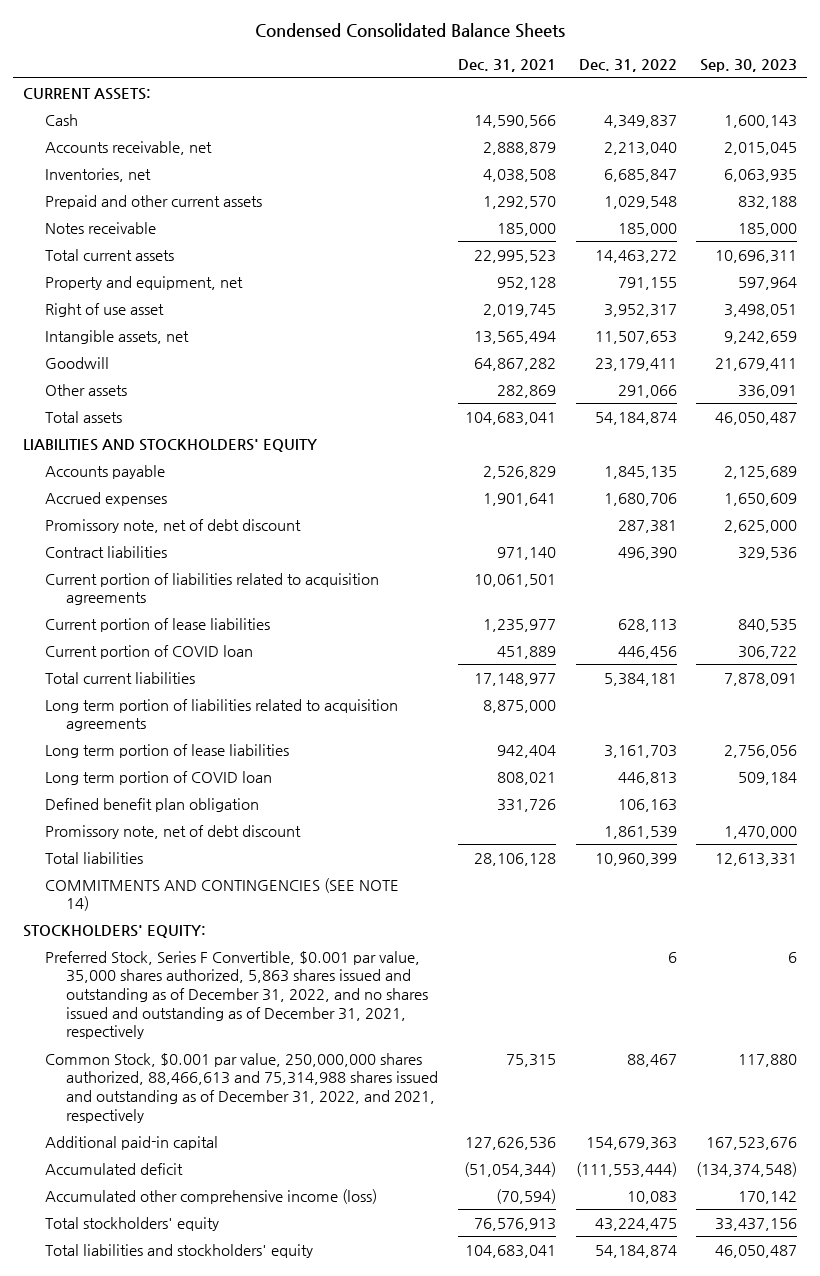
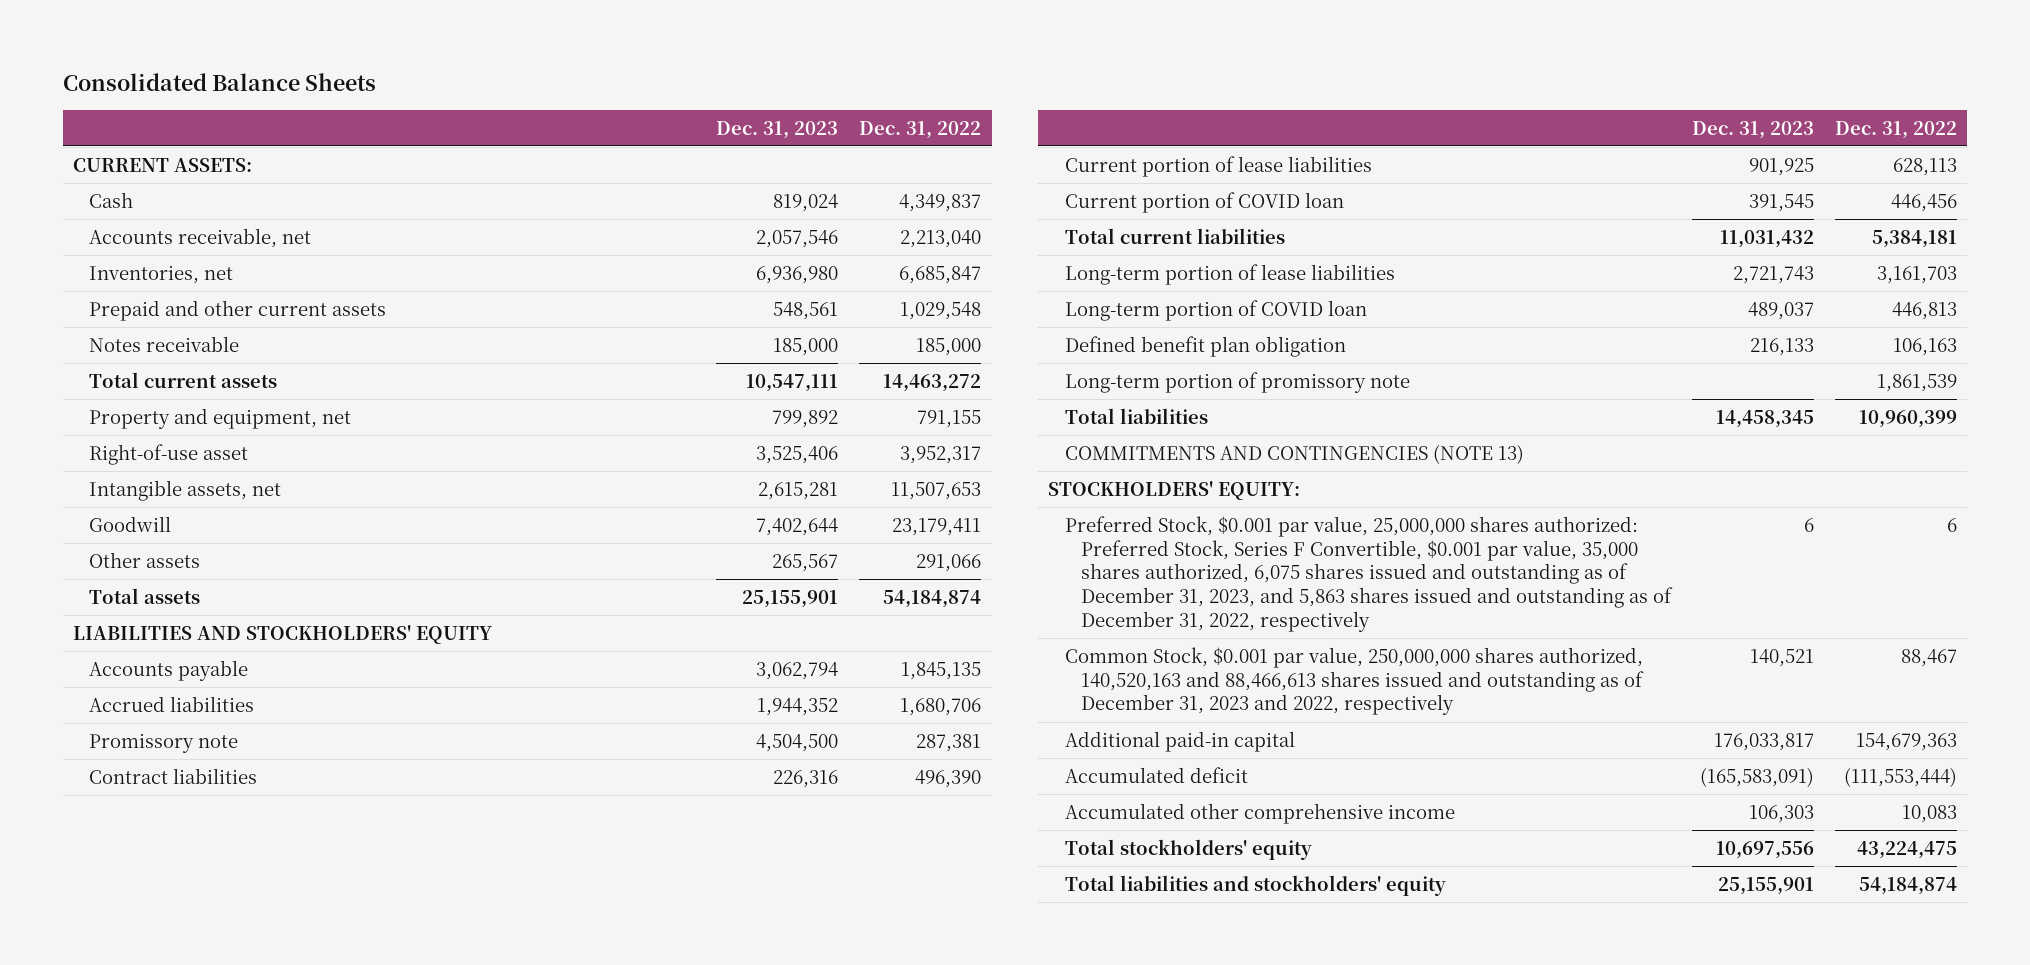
[255,23,566,39] Condensed Consolidated Balance Sheets -> [62,73,376,92] Consolidated Balance Sheets
[458,59,557,73] Dec. 31, 2021 -> none
[700,59,798,73] Sep. 30, 2023 -> none
none -> [716,120,839,139] Dec. 31, 2023
[44,302,164,317] Right of use asset -> [89,443,249,465] Right-of-use asset
[44,491,167,506] Accrued expenses -> [89,695,255,712] Accrued liabilities
[44,518,301,533] Promissory note, net of debt discount -> [89,732,239,753] Promissory note
[44,572,379,606] Current portion of liabilities related to acquisition agreements -> none
[44,698,398,732] Long term portion of liabilities related to acquisition agreements -> none
[44,743,289,758] Long term portion of lease liabilities -> [1064,263,1395,285] Long-term portion of lease liabilities
[44,770,272,785] Long term portion of COVID loan -> [1064,299,1367,321] Long-term portion of COVID loan
[44,824,301,839] Promissory note, net of debt discount -> [1064,371,1410,393] Long-term portion of promissory note
[44,877,399,912] COMMITMENTS AND CONTINGENCIES (SEE NOTE 14) -> [1064,443,1524,464] COMMITMENTS AND CONTINGENCIES (NOTE 13)
[44,950,429,1040] Preferred Stock, Series F Convertible, $0.001 par value, 35,000 shares authorized, 5,863 shares issued and outstanding as of December 31, 2022, and no shares issued and outstanding as of December 31, 2021, respectively -> [1064,515,1673,632] Preferred Stock, $0.001 par value, 25,000,000 shares authorized: Preferred Stock, Series F Convertible, $0.001 par value, 35,000 shares authorized, 6,075 shares issued and outstanding as of December 31, 2023, and 5,863 shares issued and outstanding as of December 31, 2022, respectively
[44,1052,439,1123] Common Stock, $0.001 par value, 250,000,000 shares authorized, 88,466,613 and 75,314,988 shares issued and outstanding as of December 31, 2022, and 2021, respectively -> [1064,646,1644,716] Common Stock, $0.001 par value, 250,000,000 shares authorized, 140,520,163 and 88,466,613 shares issued and outstanding as of December 31, 2023 and 2022, respectively
[44,1188,377,1204] Accumulated other comprehensive income (loss) -> [1064,802,1455,824] Accumulated other comprehensive income

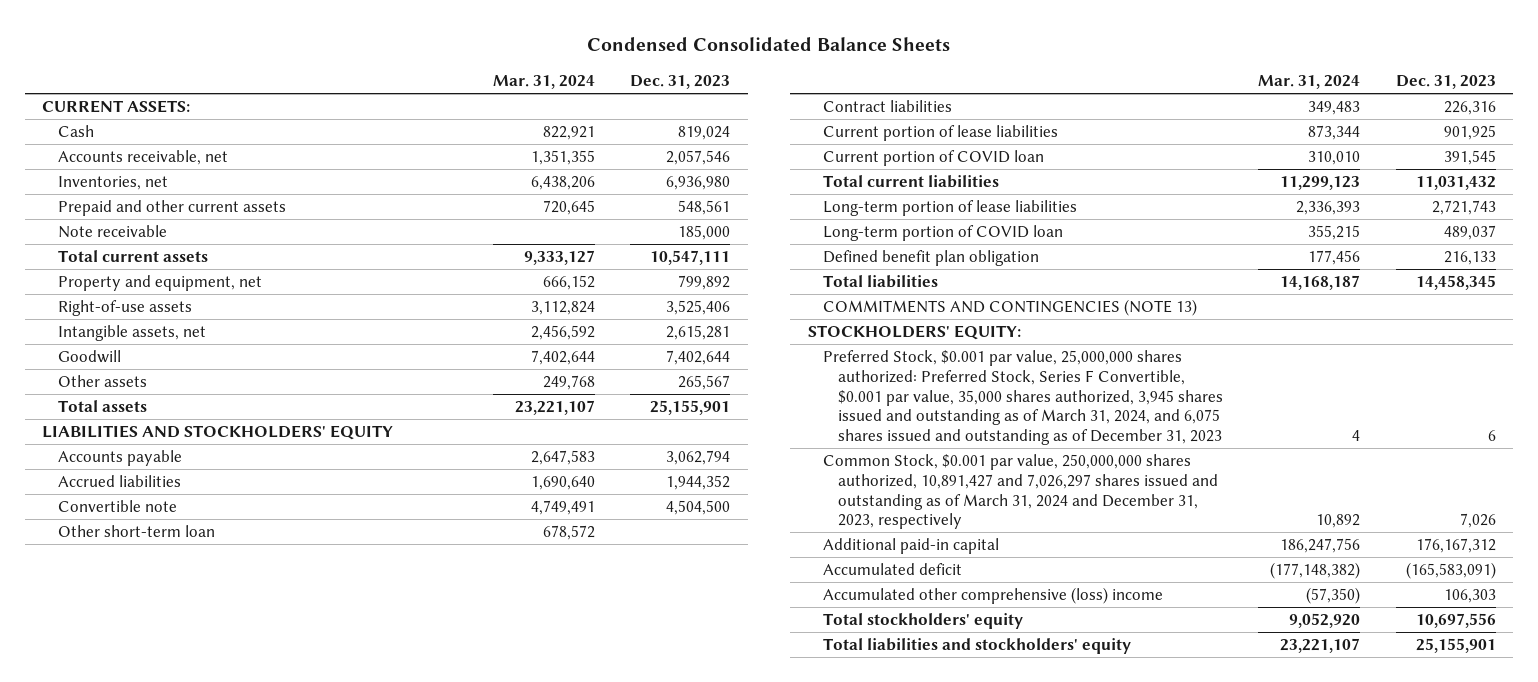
[62,73,376,92] Consolidated Balance Sheets -> [586,37,950,52] Condensed Consolidated Balance Sheets
[859,120,982,139] Dec. 31, 2022 -> none
none -> [493,75,596,90] Mar. 31, 2024
[89,335,240,352] Notes receivable -> [57,225,167,239] Note receivable
[89,443,249,465] Right-of-use asset -> [57,300,192,317] Right-of-use assets
[89,732,239,753] Promissory note -> [57,500,177,513] Convertible note
none -> [57,525,215,538] Other short-term loan
[1064,371,1410,393] Long-term portion of promissory note -> none
[1064,515,1673,632] Preferred Stock, $0.001 par value, 25,000,000 shares authorized: Preferred Stock, Series F Convertible, $0.001 par value, 35,000 shares authorized, 6,075 shares issued and outstanding as of December 31, 2023, and 5,863 shares issued and outstanding as of December 31, 2022, respectively -> [823,350,1224,446] Preferred Stock, $0.001 par value, 25,000,000 shares authorized: Preferred Stock, Series F Convertible, $0.001 par value, 35,000 shares authorized, 3,945 shares issued and outstanding as of March 31, 2024, and 6,075 shares issued and outstanding as of December 31, 2023
[1064,646,1644,716] Common Stock, $0.001 par value, 250,000,000 shares authorized, 140,520,163 and 88,466,613 shares issued and outstanding as of December 31, 2023 and 2022, respectively -> [823,454,1219,530] Common Stock, $0.001 par value, 250,000,000 shares authorized, 10,891,427 and 7,026,297 shares issued and outstanding as of March 31, 2024 and December 31, 2023, respectively
[1749,648,1814,667] 140,521 -> [1459,513,1496,529] 7,026
[1713,732,1814,751] 176,033,817 -> [1415,538,1496,554] 176,167,312
[1064,802,1455,824] Accumulated other comprehensive income -> [823,587,1164,605] Accumulated other comprehensive (loss) income

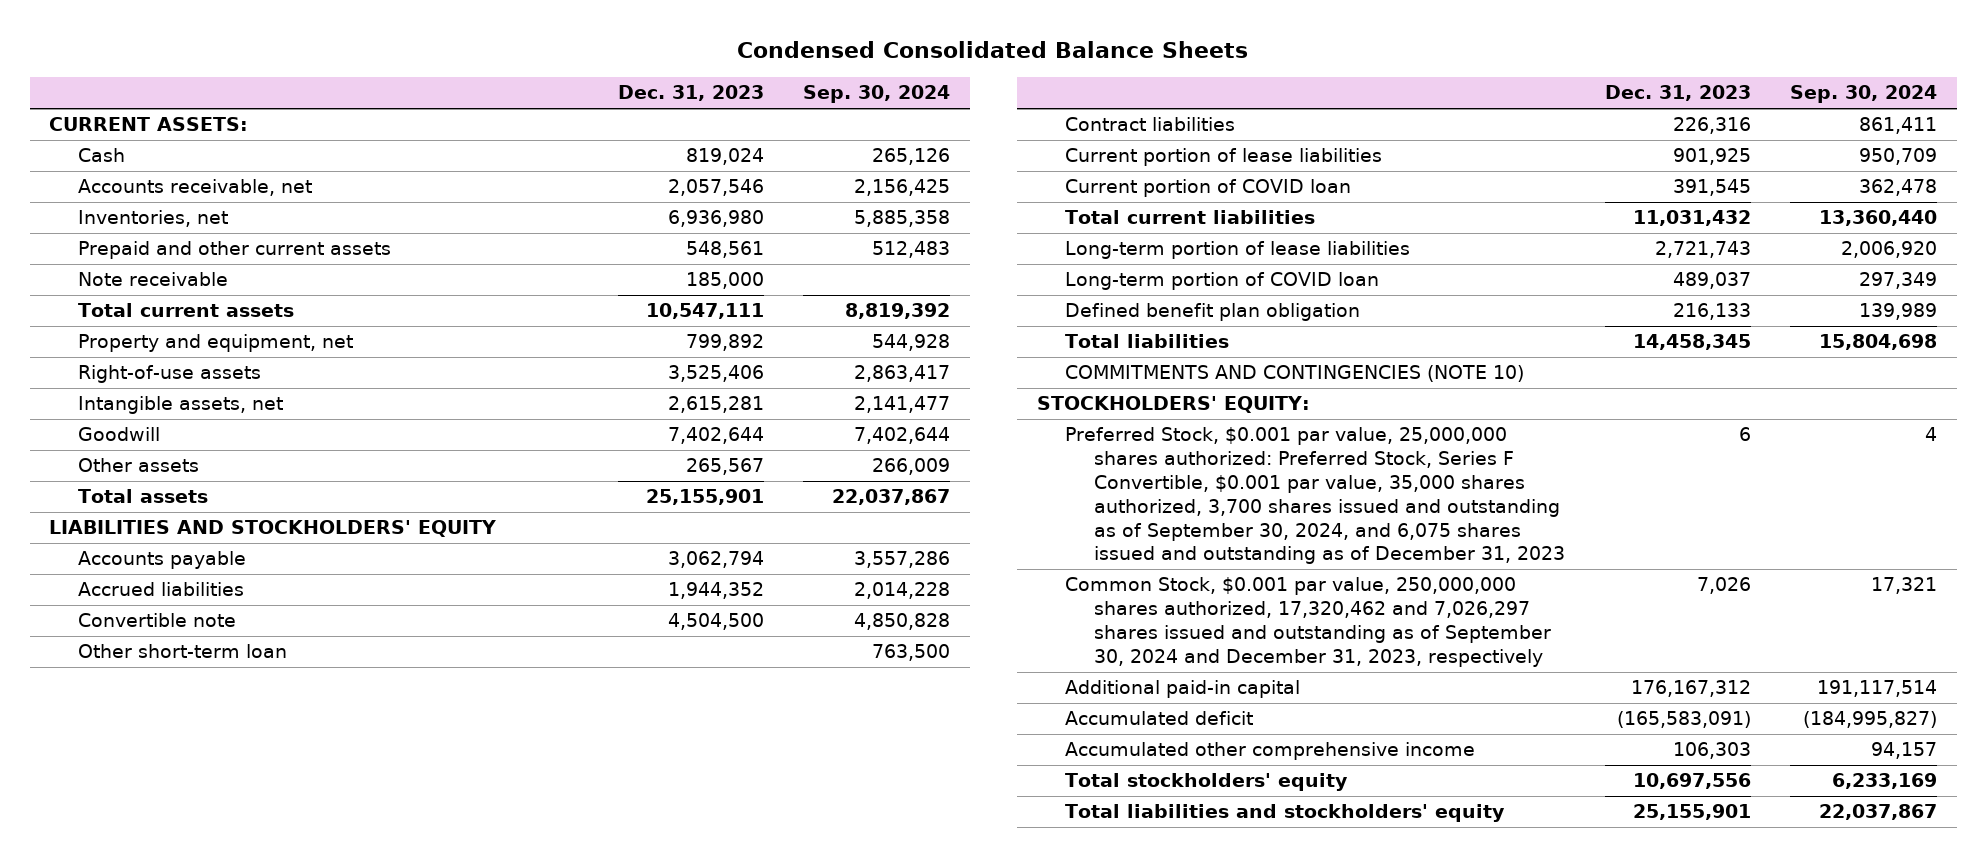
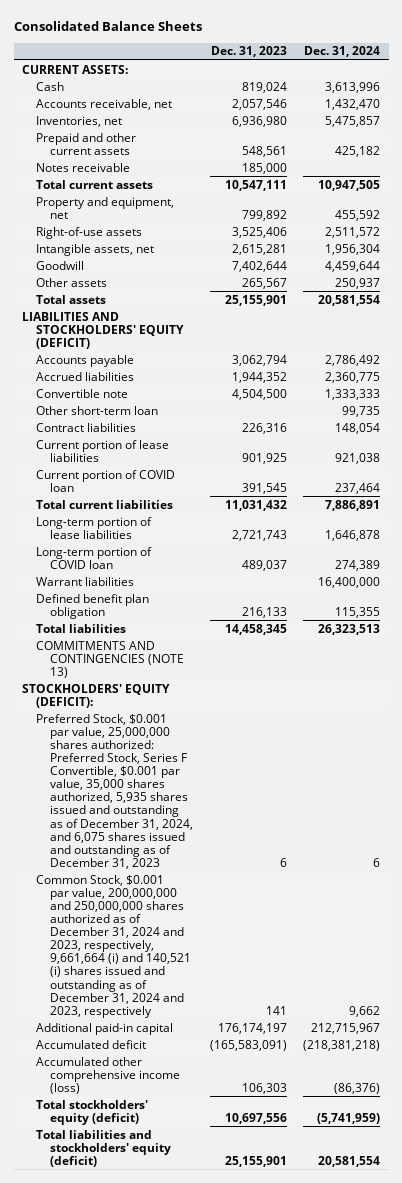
[737,41,1249,59] Condensed Consolidated Balance Sheets -> [13,21,202,32] Consolidated Balance Sheets
[803,85,951,104] Sep. 30, 2024 -> none
none -> [304,46,381,58] Dec. 31, 2024
[78,272,229,287] Note receivable -> [36,162,131,172] Notes receivable
[49,520,497,538] LIABILITIES AND STOCKHOLDERS' EQUITY -> [21,311,185,349] LIABILITIES AND STOCKHOLDERS' EQUITY (DEFICIT)
none -> [36,576,135,586] Warrant liabilities
[1065,365,1525,383] COMMITMENTS AND CONTINGENCIES (NOTE 10) -> [36,640,185,678] COMMITMENTS AND CONTINGENCIES (NOTE 13)
[1036,396,1310,414] STOCKHOLDERS' EQUITY: -> [21,683,170,708] STOCKHOLDERS' EQUITY (DEFICIT):
[1065,427,1565,565] Preferred Stock, $0.001 par value, 25,000,000 shares authorized: Preferred Stock, Series F Convertible, $0.001 par value, 35,000 shares authorized, 3,700 shares issued and outstanding as of September 30, 2024, and 6,075 shares issued and outstanding as of December 31, 2023 -> [36,713,194,869] Preferred Stock, $0.001 par value, 25,000,000 shares authorized: Preferred Stock, Series F Convertible, $0.001 par value, 35,000 shares authorized, 5,935 shares issued and outstanding as of December 31, 2024, and 6,075 shares issued and outstanding as of December 31, 2023
[1065,577,1551,667] Common Stock, $0.001 par value, 250,000,000 shares authorized, 17,320,462 and 7,026,297 shares issued and outstanding as of September 30, 2024 and December 31, 2023, respectively -> [36,874,192,1018] Common Stock, $0.001 par value, 200,000,000 and 250,000,000 shares authorized as of December 31, 2024 and 2023, respectively, 9,661,664 (i) and 140,521 (i) shares issued and outstanding as of December 31, 2024 and 2023, respectively
[1696,577,1751,595] 7,026 -> [265,1005,287,1015] 141
[1630,680,1751,698] 176,167,312 -> [217,1022,287,1034] 176,174,197
[1065,742,1476,761] Accumulated other comprehensive income -> [36,1056,181,1094] Accumulated other comprehensive income (loss)
[1065,773,1349,792] Total stockholders' equity -> [36,1099,149,1125] Total stockholders' equity (deficit)
[1065,804,1506,823] Total liabilities and stockholders' equity -> [36,1129,172,1167] Total liabilities and stockholders' equity (deficit)

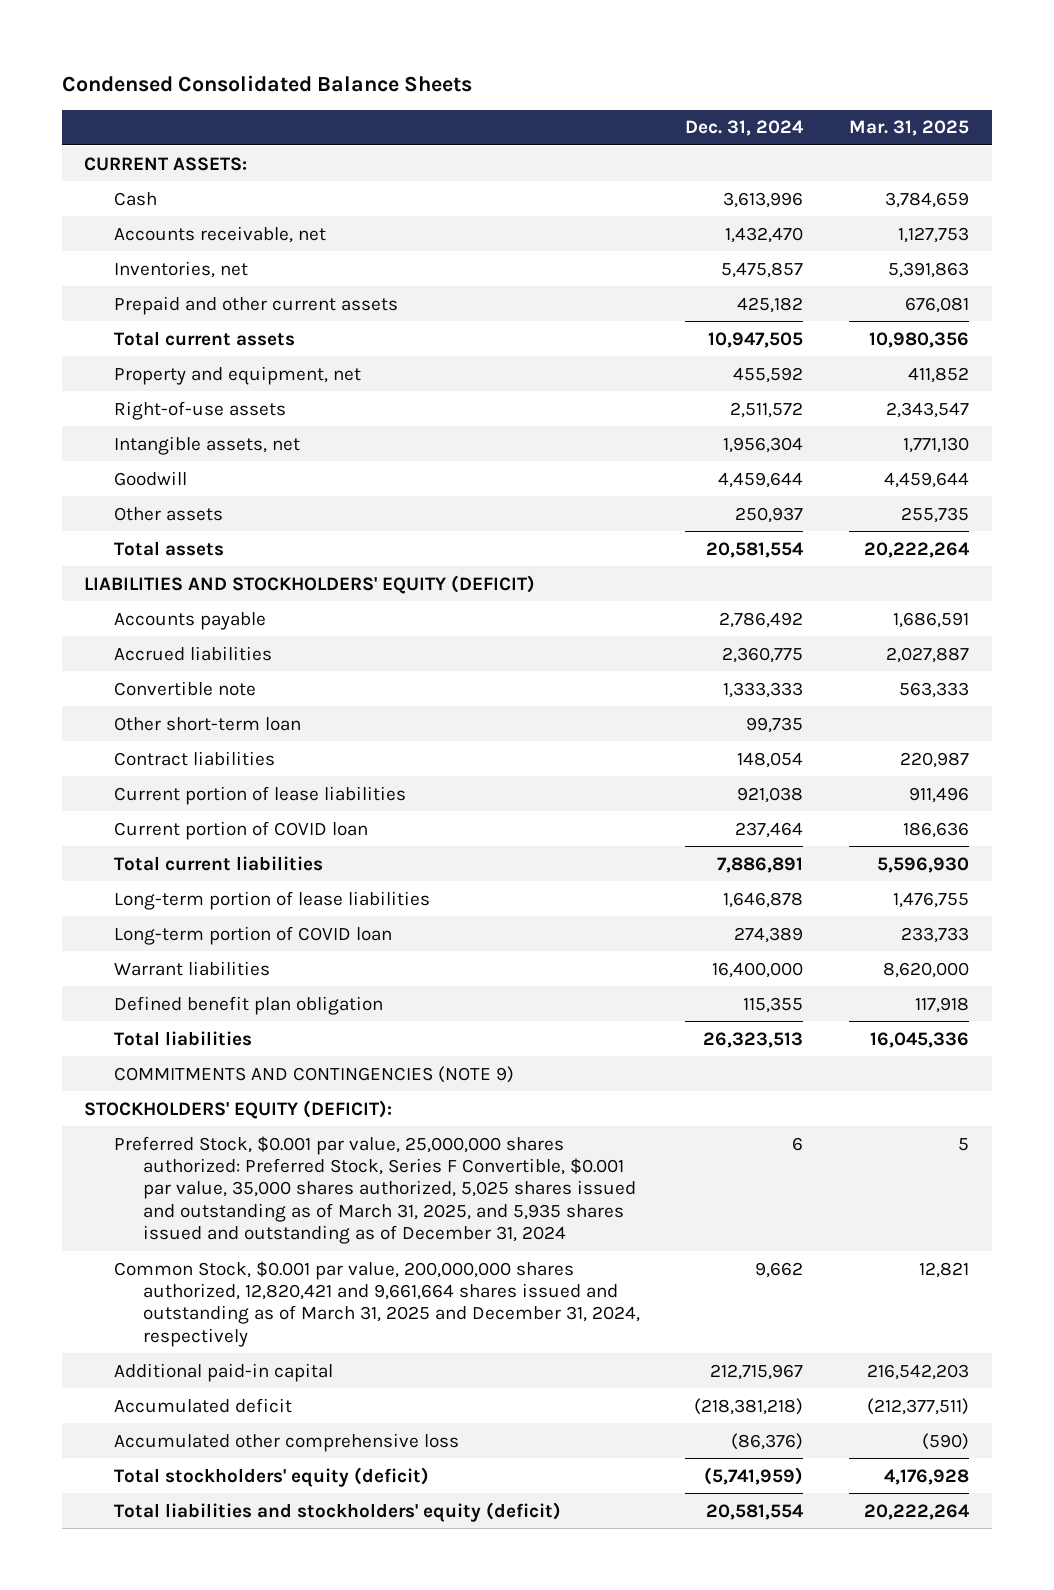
[13,21,202,32] Consolidated Balance Sheets -> [61,74,472,92] Condensed Consolidated Balance Sheets
[210,46,287,58] Dec. 31, 2023 -> none
none -> [849,120,970,137] Mar. 31, 2025
[36,162,131,172] Notes receivable -> none
[36,640,185,678] COMMITMENTS AND CONTINGENCIES (NOTE 13) -> [113,1065,514,1083] COMMITMENTS AND CONTINGENCIES (NOTE 9)
[36,713,194,869] Preferred Stock, $0.001 par value, 25,000,000 shares authorized: Preferred Stock, Series F Convertible, $0.001 par value, 35,000 shares authorized, 5,935 shares issued and outstanding as of December 31, 2024, and 6,075 shares issued and outstanding as of December 31, 2023 -> [113,1135,636,1245] Preferred Stock, $0.001 par value, 25,000,000 shares authorized: Preferred Stock, Series F Convertible, $0.001 par value, 35,000 shares authorized, 5,025 shares issued and outstanding as of March 31, 2025, and 5,935 shares issued and outstanding as of December 31, 2024
[36,874,192,1018] Common Stock, $0.001 par value, 200,000,000 and 250,000,000 shares authorized as of December 31, 2024 and 2023, respectively, 9,661,664 (i) and 140,521 (i) shares issued and outstanding as of December 31, 2024 and 2023, respectively -> [113,1260,640,1347] Common Stock, $0.001 par value, 200,000,000 shares authorized, 12,820,421 and 9,661,664 shares issued and outstanding as of March 31, 2025 and December 31, 2024, respectively
[36,1056,181,1094] Accumulated other comprehensive income (loss) -> [113,1432,459,1452] Accumulated other comprehensive loss

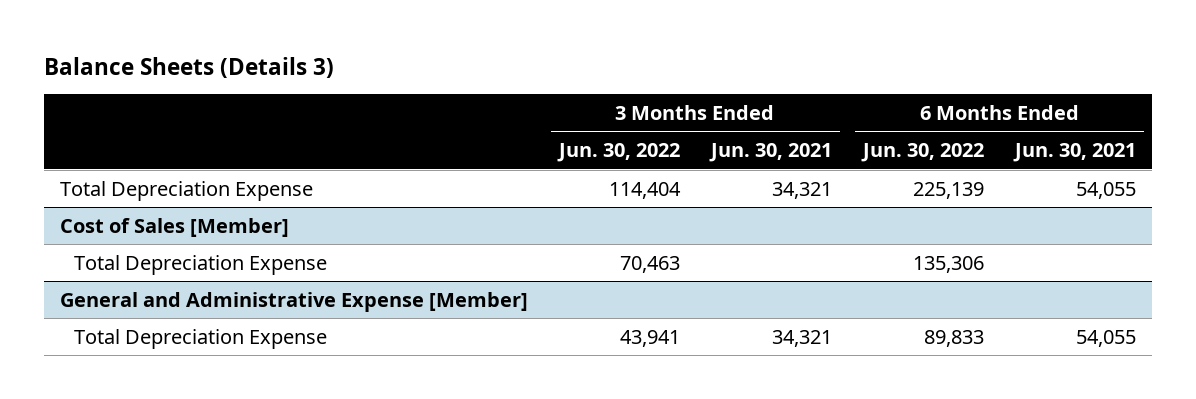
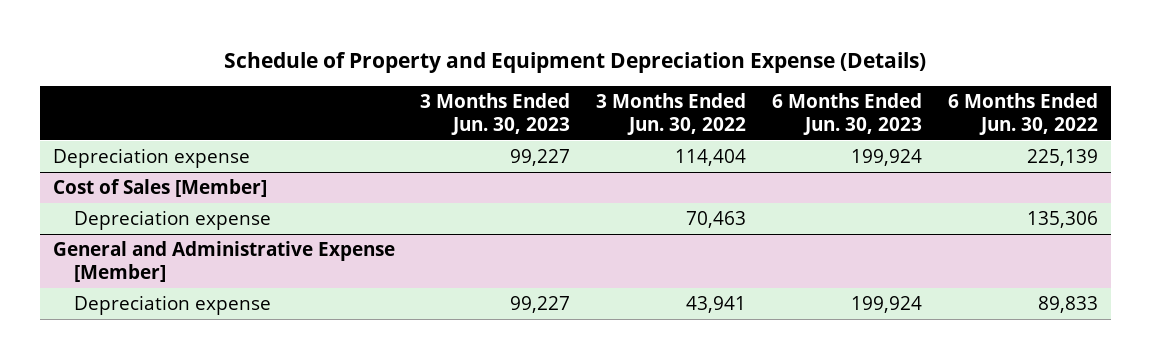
[43,56,334,78] Balance Sheets (Details 3) -> [224,52,927,74] Schedule of Property and Equipment Depreciation Expense (Details)
[708,143,832,163] Jun. 30, 2021 -> none
[1013,143,1137,163] Jun. 30, 2021 -> none
none -> [420,93,571,136] 3 Months Ended Jun. 30, 2023
none -> [772,93,923,136] 6 Months Ended Jun. 30, 2023
[59,180,313,201] Total Depreciation Expense -> [52,147,250,168] Depreciation expense
[74,254,328,275] Total Depreciation Expense -> [74,209,272,230] Depreciation expense
[74,328,328,349] Total Depreciation Expense -> [74,294,272,315] Depreciation expense

